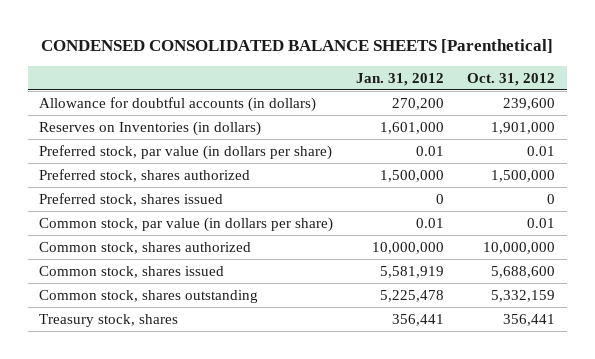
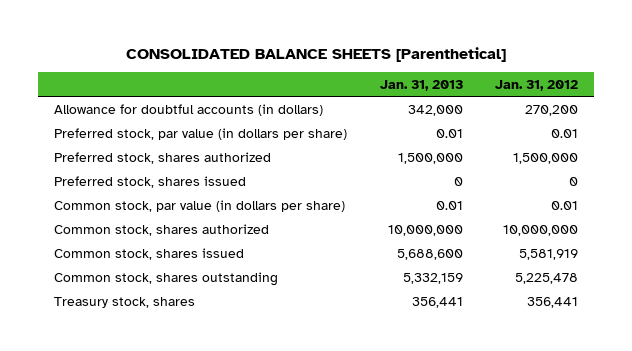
[41,39,554,54] CONDENSED CONSOLIDATED BALANCE SHEETS [Parenthetical] -> [126,47,507,63] CONSOLIDATED BALANCE SHEETS [Parenthetical]
[467,72,556,86] Oct. 31, 2012 -> none
none -> [379,79,463,91] Jan. 31, 2013
[39,120,262,136] Reserves on Inventories (in dollars) -> none

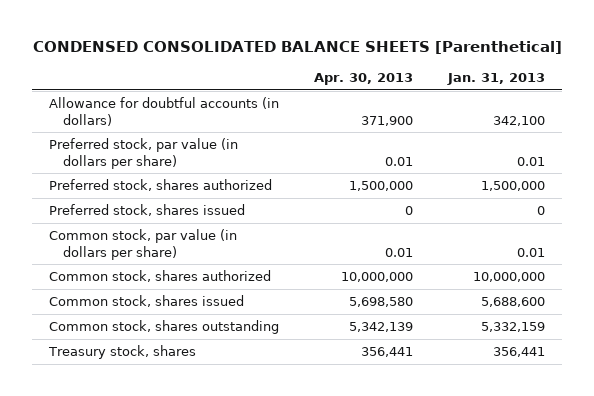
[126,47,507,63] CONSOLIDATED BALANCE SHEETS [Parenthetical] -> [32,41,562,55] CONDENSED CONSOLIDATED BALANCE SHEETS [Parenthetical]
[494,79,578,91] Jan. 31, 2012 -> none
none -> [313,73,413,86] Apr. 30, 2013
[407,104,463,116] 342,000 -> [492,116,545,127] 342,100

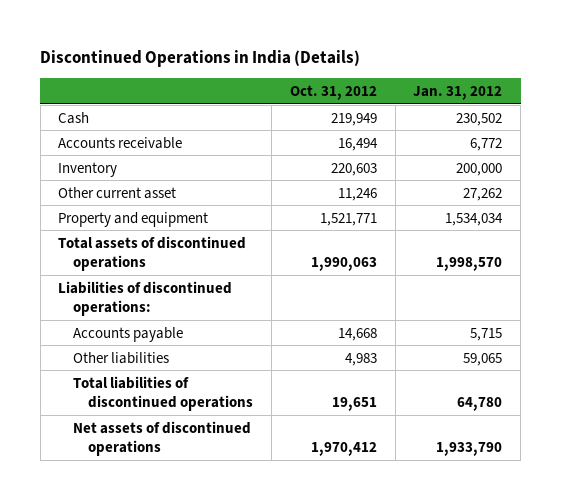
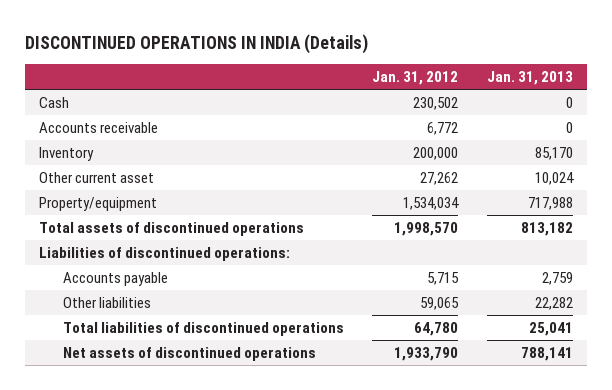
[40,50,361,68] Discontinued Operations in India (Details) -> [25,33,369,54] DISCONTINUED OPERATIONS IN INDIA (Details)
[289,84,377,100] Oct. 31, 2012 -> none
none -> [486,70,573,85] Jan. 31, 2013
[58,211,209,227] Property and equipment -> [39,197,158,212] Property/equipment

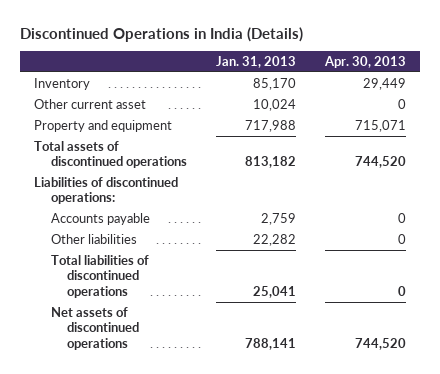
[25,33,369,54] DISCONTINUED OPERATIONS IN INDIA (Details) -> [19,26,303,42] Discontinued Operations in India (Details)
[372,70,459,85] Jan. 31, 2012 -> none
none -> [323,56,406,69] Apr. 30, 2013
[39,97,70,109] Cash -> none
[39,122,159,134] Accounts receivable -> none
[39,197,158,212] Property/equipment -> [34,119,173,132] Property and equipment

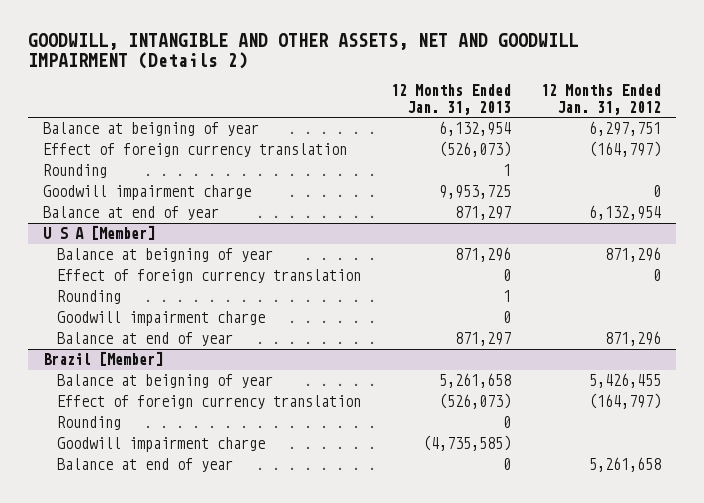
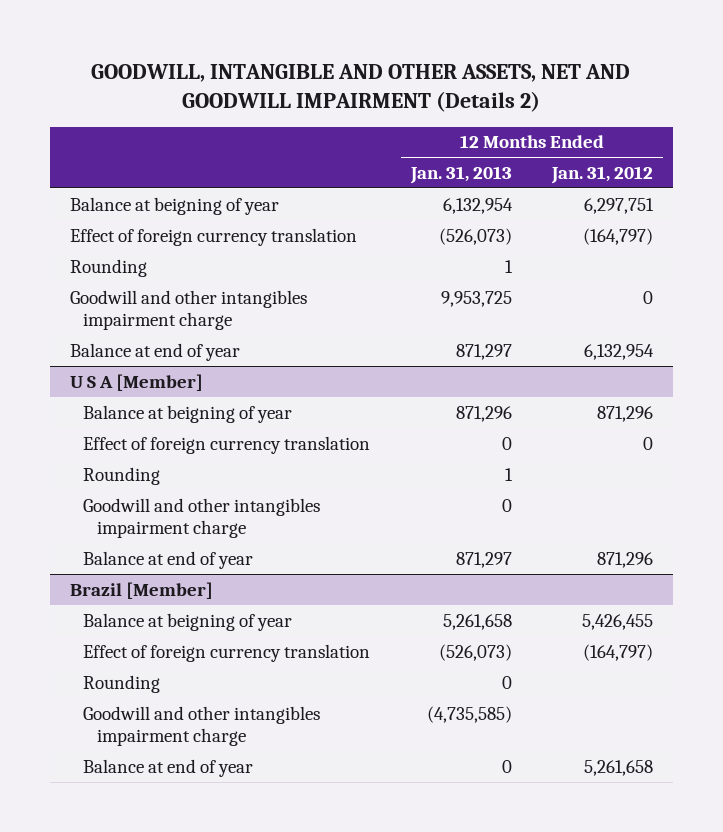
[42,185,251,201] Goodwill impairment charge -> [69,289,307,331] Goodwill and other intangibles impairment charge
[57,311,266,327] Goodwill impairment charge -> [83,497,321,539] Goodwill and other intangibles impairment charge
[57,437,266,453] Goodwill impairment charge -> [83,705,321,747] Goodwill and other intangibles impairment charge

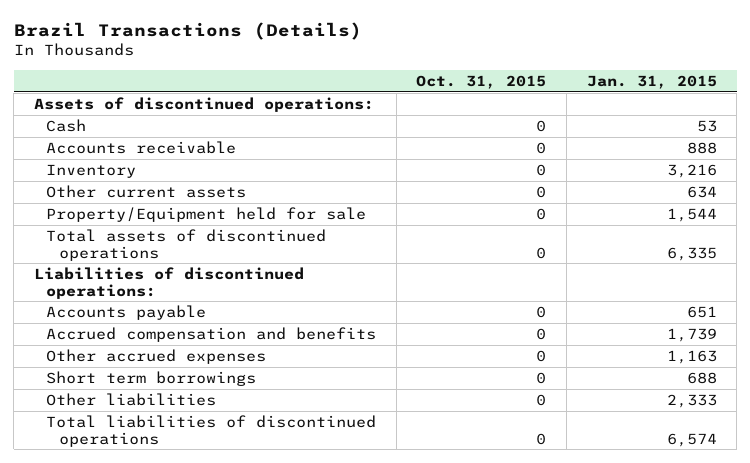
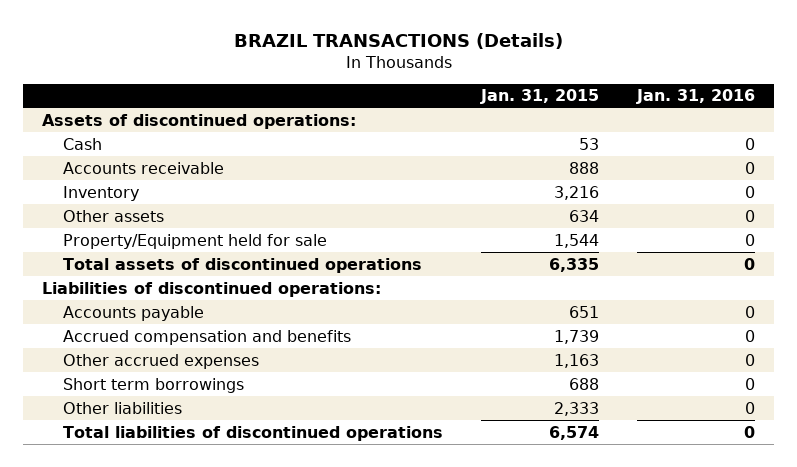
[13,21,362,40] Brazil Transactions (Details) -> [233,32,563,49] BRAZIL TRANSACTIONS (Details)
[416,74,547,89] Oct. 31, 2015 -> none
none -> [636,89,756,105] Jan. 31, 2016
[46,184,247,198] Other current assets -> [62,209,164,222] Other assets

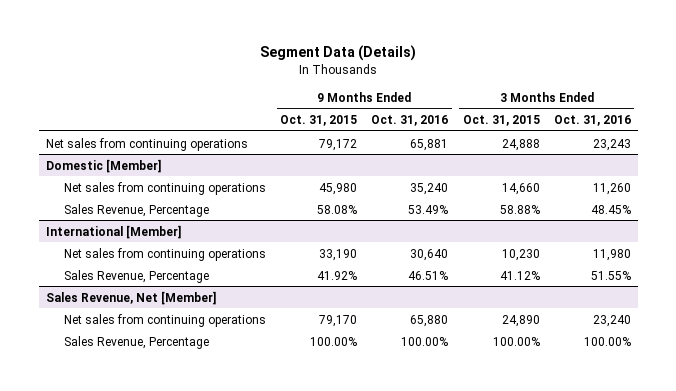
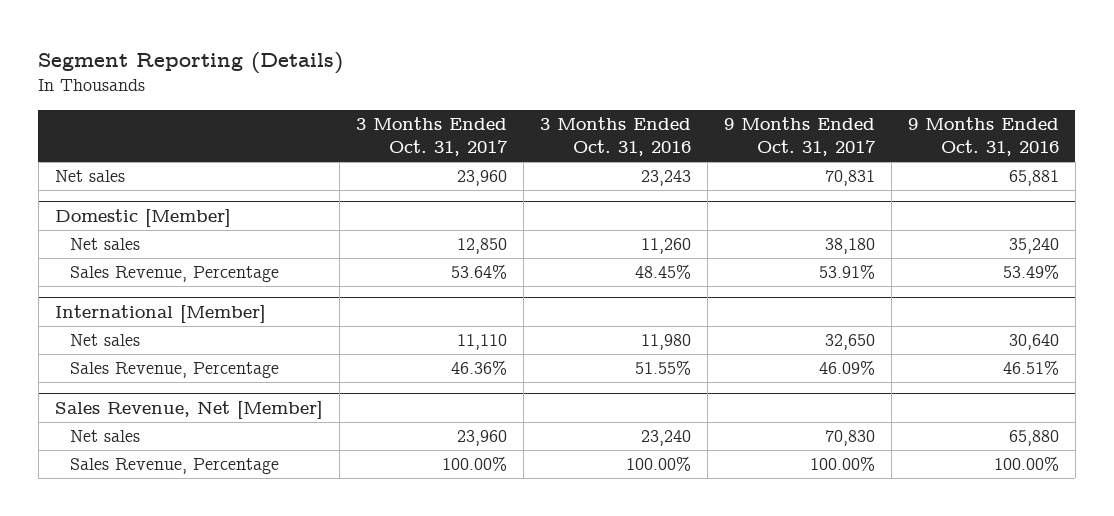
[260,45,417,62] Segment Data (Details) -> [38,51,344,74] Segment Reporting (Details)
[280,115,358,127] Oct. 31, 2015 -> none
[462,115,540,127] Oct. 31, 2015 -> none
none -> [355,116,508,157] 3 Months Ended Oct. 31, 2017
none -> [723,116,876,157] 9 Months Ended Oct. 31, 2017
[45,137,248,151] Net sales from continuing operations -> [54,170,125,183] Net sales
[64,181,267,195] Net sales from continuing operations -> [69,238,140,251] Net sales
[64,247,267,261] Net sales from continuing operations -> [69,334,140,347] Net sales
[64,313,267,327] Net sales from continuing operations -> [69,430,140,443] Net sales

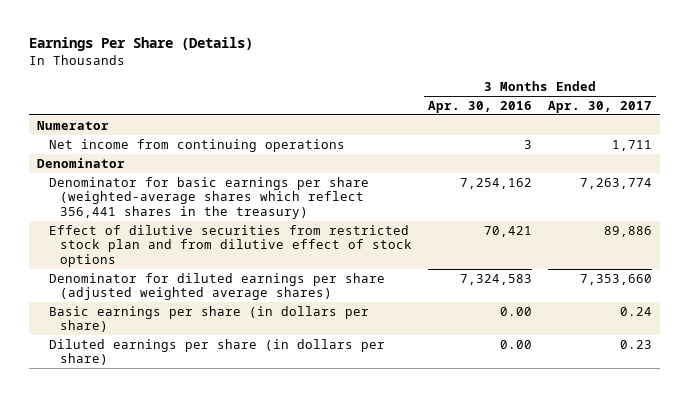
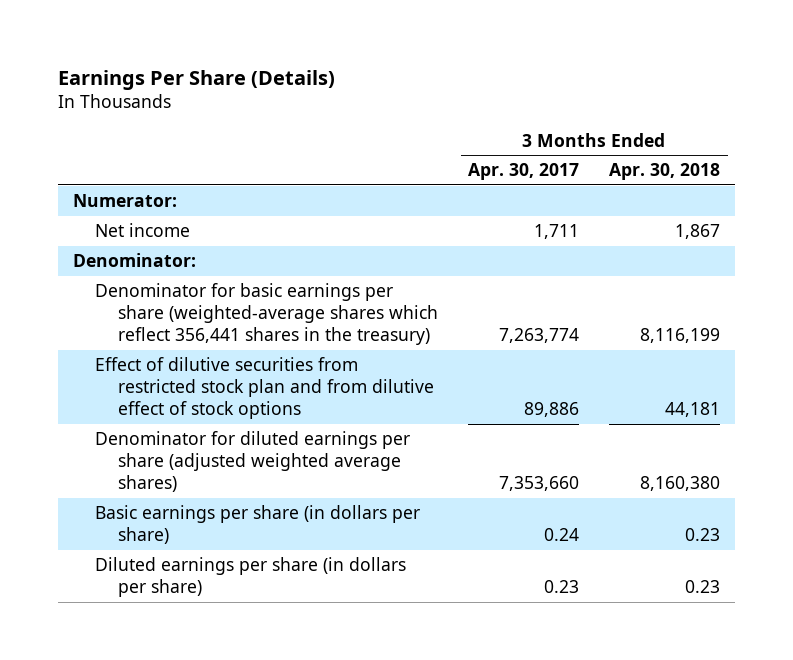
[427,100,532,113] Apr. 30, 2016 -> none
none -> [609,163,721,181] Apr. 30, 2018
[37,120,110,130] Numerator -> [72,194,177,208] Numerator:
[48,138,345,152] Net income from continuing operations -> [95,223,191,238] Net income
[37,157,126,168] Denominator -> [72,253,196,268] Denominator:

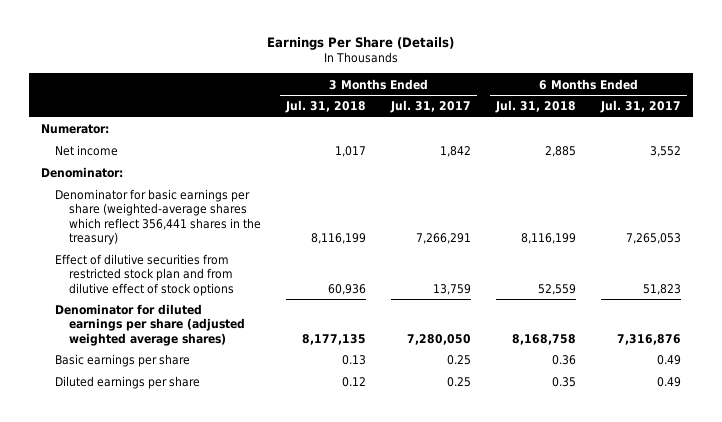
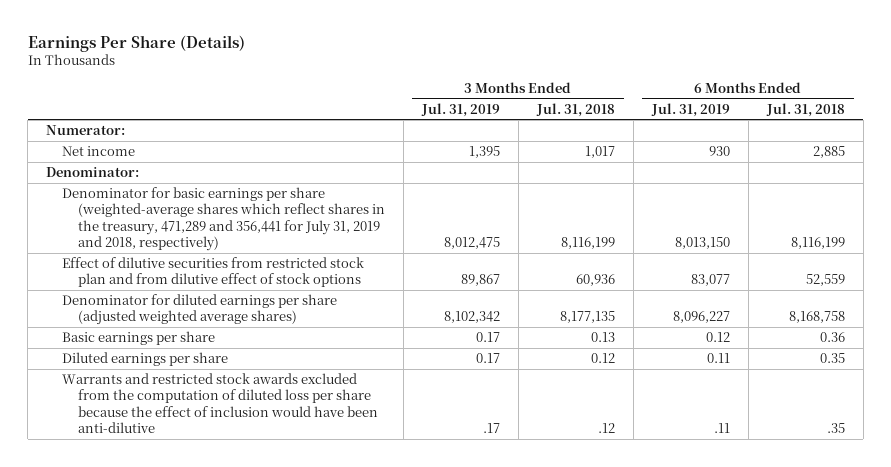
[390,100,472,114] Jul. 31, 2017 -> none
[600,100,682,114] Jul. 31, 2017 -> none
none -> [420,102,500,117] Jul. 31, 2019
none -> [650,102,730,117] Jul. 31, 2019
[55,189,262,246] Denominator for basic earnings per share (weighted-average shares which reflect 356,441 shares in the treasury) -> [61,187,385,252] Denominator for basic earnings per share (weighted-average shares which reflect shares in the treasury, 471,289 and 356,441 for July 31, 2019 and 2018, respectively)
none -> [61,373,378,434] Warrants and restricted stock awards excluded from the computation of diluted loss per share because the effect of inclusion would have been anti-dilutive

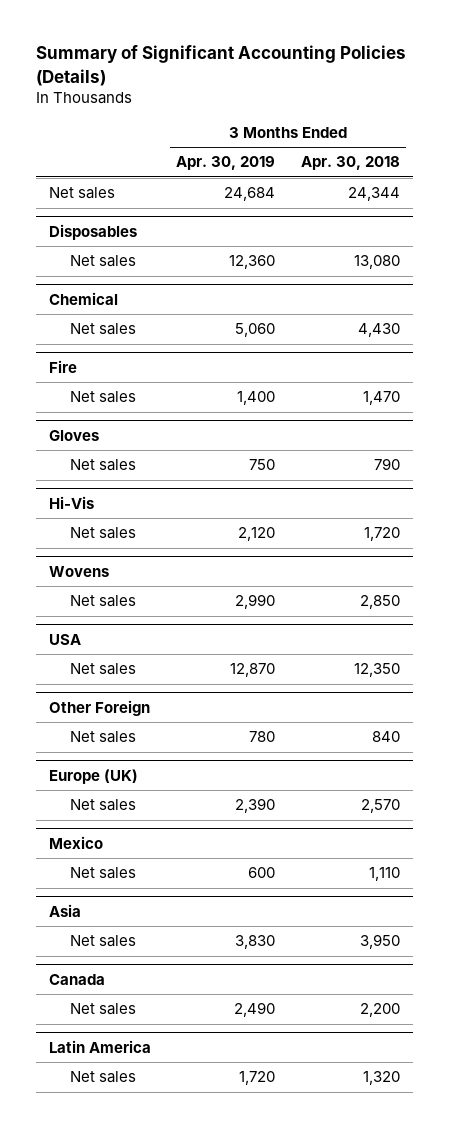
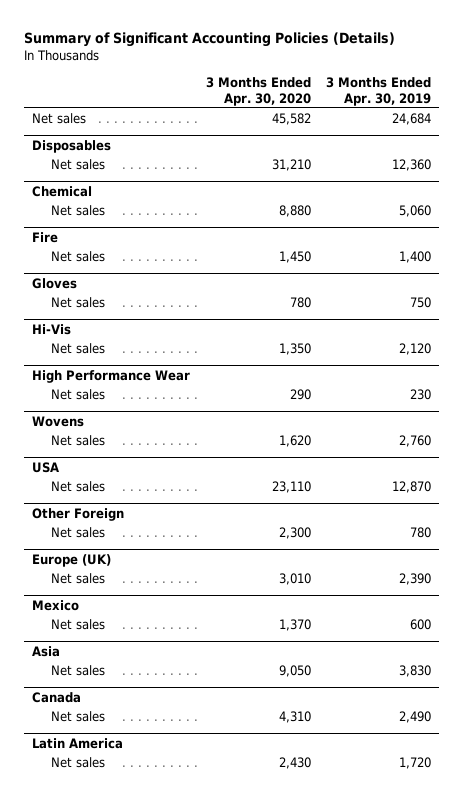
[300,156,400,171] Apr. 30, 2018 -> none
none -> [205,76,311,106] 3 Months Ended Apr. 30, 2020
none -> [32,370,191,384] High Performance Wear
none -> [51,389,106,401] Net sales
[235,594,276,610] 2,990 -> [399,435,432,448] 2,760

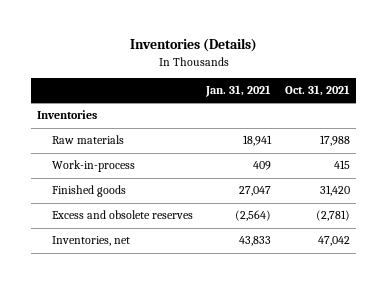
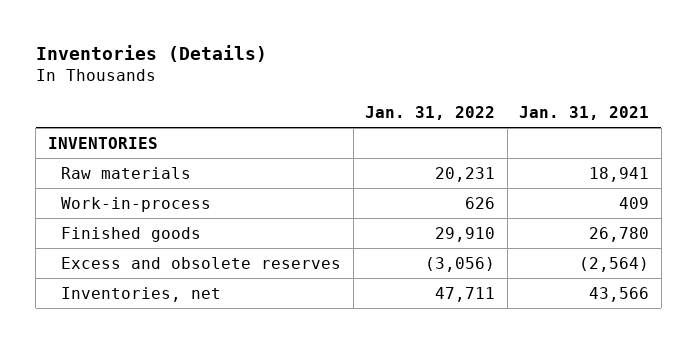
[284,85,350,97] Oct. 31, 2021 -> none
none -> [365,105,496,120] Jan. 31, 2022
[37,110,98,120] Inventories -> [47,136,158,149] INVENTORIES
[239,186,272,197] 27,047 -> [589,226,650,242] 26,780
[239,236,272,247] 43,833 -> [589,286,650,302] 43,566

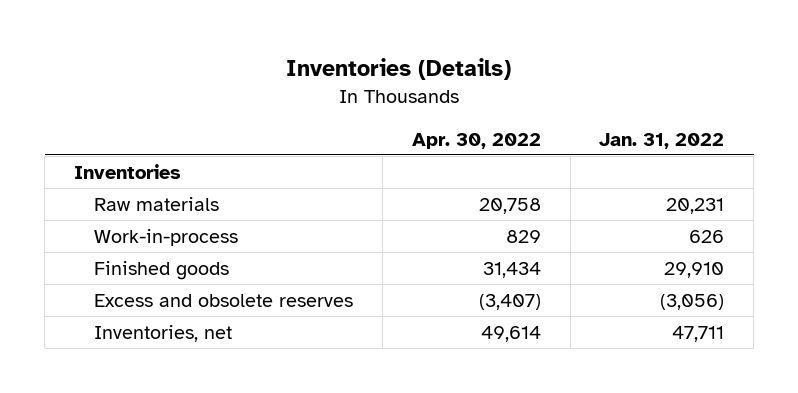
[519,105,650,120] Jan. 31, 2021 -> none
none -> [411,132,541,149] Apr. 30, 2022
[47,136,158,149] INVENTORIES -> [73,163,181,179] Inventories

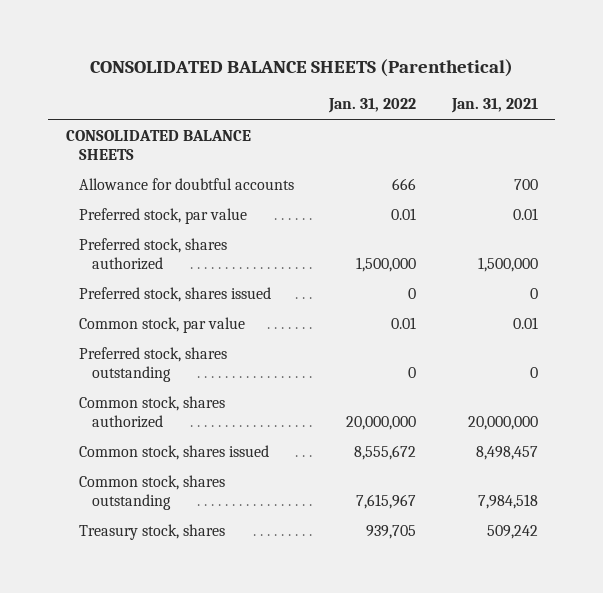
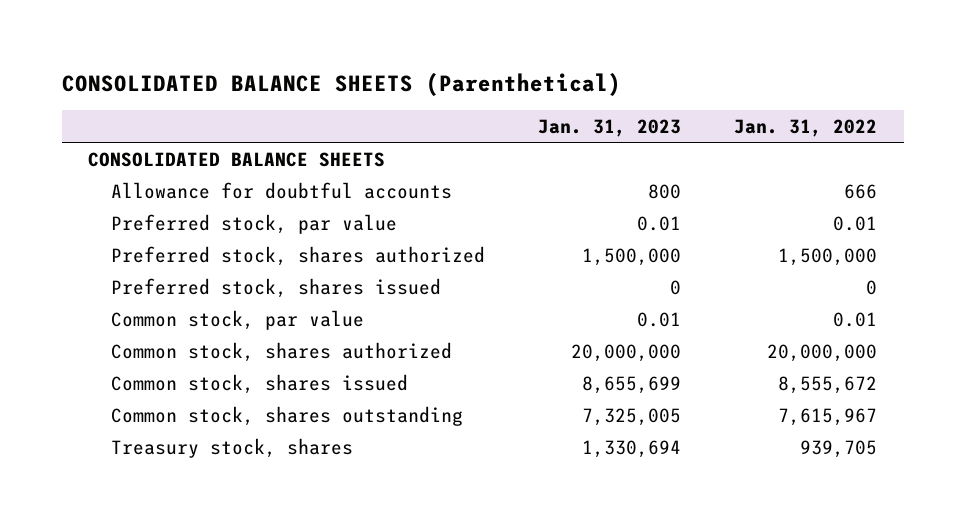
[450,98,538,114] Jan. 31, 2021 -> none
none -> [538,119,682,138] Jan. 31, 2023
[78,346,227,382] Preferred stock, shares outstanding -> none

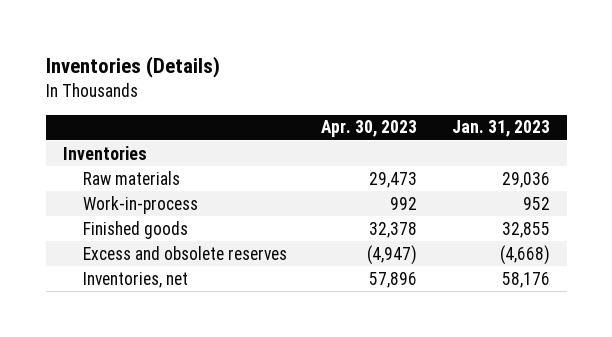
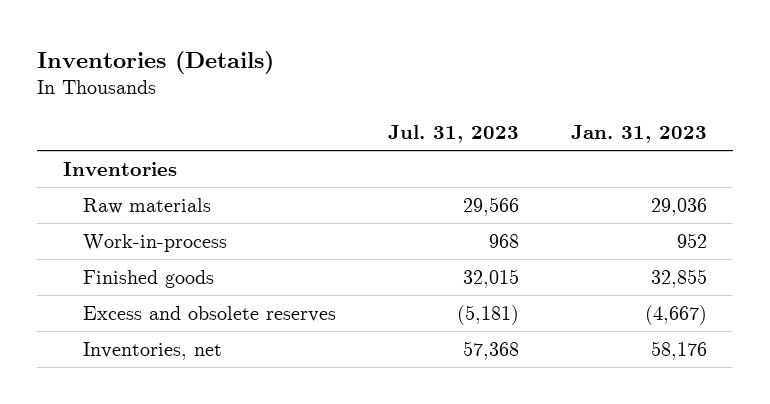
[321,120,418,138] Apr. 30, 2023 -> none
none -> [387,124,519,143] Jul. 31, 2023
[499,244,550,265] (4,668) -> [644,304,707,325] (4,667)

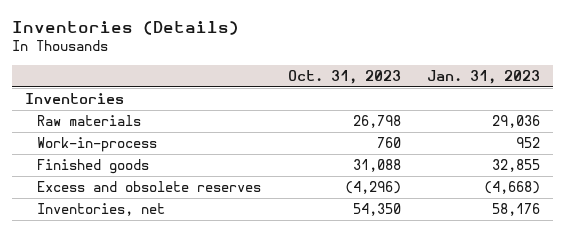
[387,124,519,143] Jul. 31, 2023 -> none
none -> [287,70,401,85] Oct. 31, 2023
[644,304,707,325] (4,667) -> [483,181,540,195] (4,668)

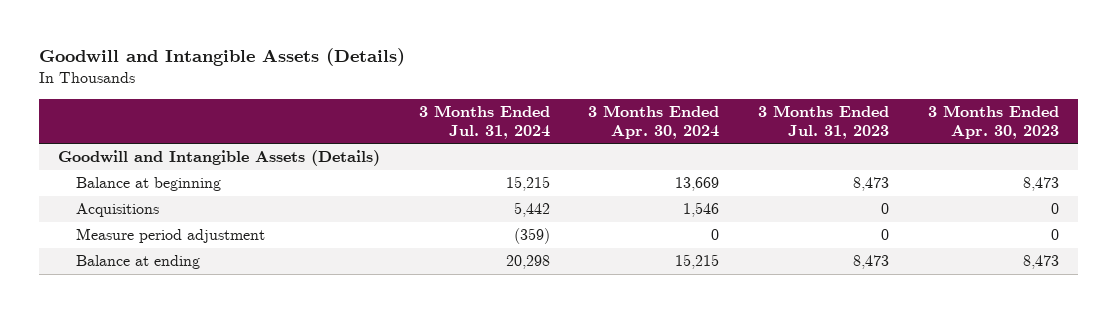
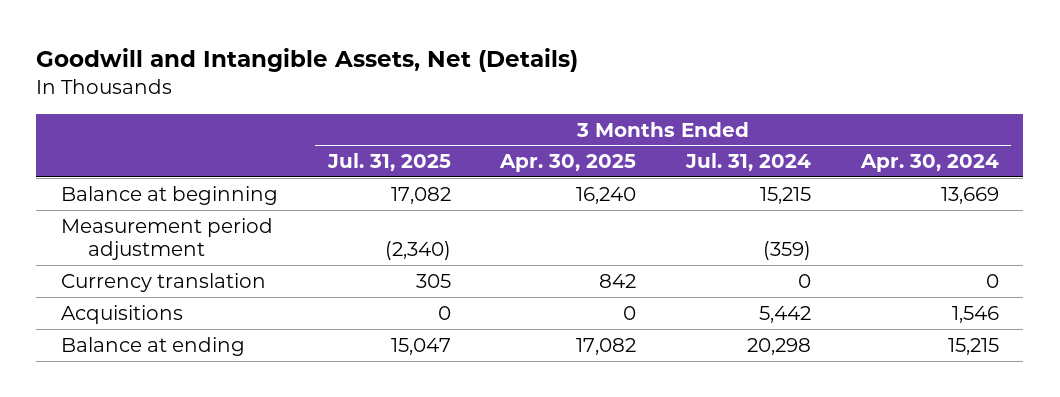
[38,48,405,67] Goodwill and Intangible Assets (Details) -> [36,48,579,73] Goodwill and Intangible Assets, Net (Details)
[757,105,889,139] 3 Months Ended Jul. 31, 2023 -> none
[927,105,1059,139] 3 Months Ended Apr. 30, 2023 -> none
none -> [326,153,451,172] Jul. 31, 2025
none -> [499,154,637,173] Apr. 30, 2025
[57,150,380,167] Goodwill and Intangible Assets (Details) -> none
none -> [61,217,274,261] Measurement period adjustment
none -> [61,272,267,292] Currency translation
[75,228,265,244] Measure period adjustment -> none

